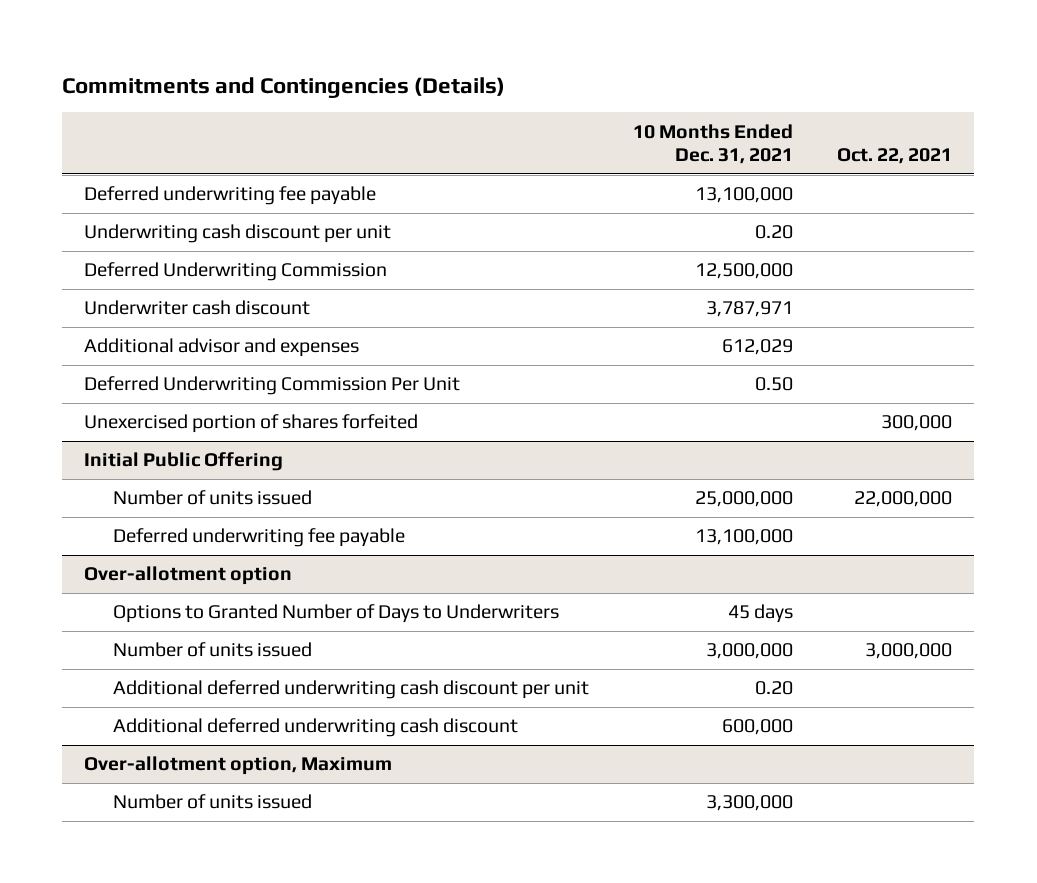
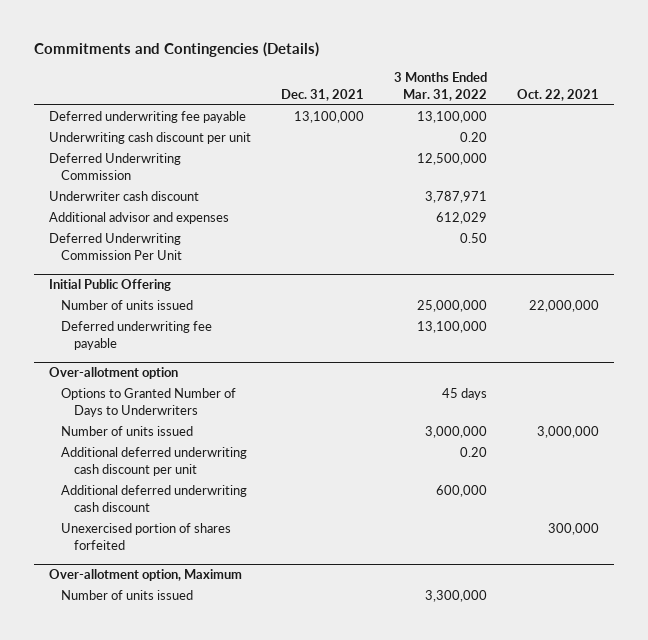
[632,123,793,165] 10 Months Ended Dec. 31, 2021 -> none
none -> [281,88,365,101] Dec. 31, 2021
none -> [394,72,488,101] 3 Months Ended Mar. 31, 2022
[84,414,419,434] Unexercised portion of shares forfeited -> none
none -> [61,523,232,550] Unexercised portion of shares forfeited

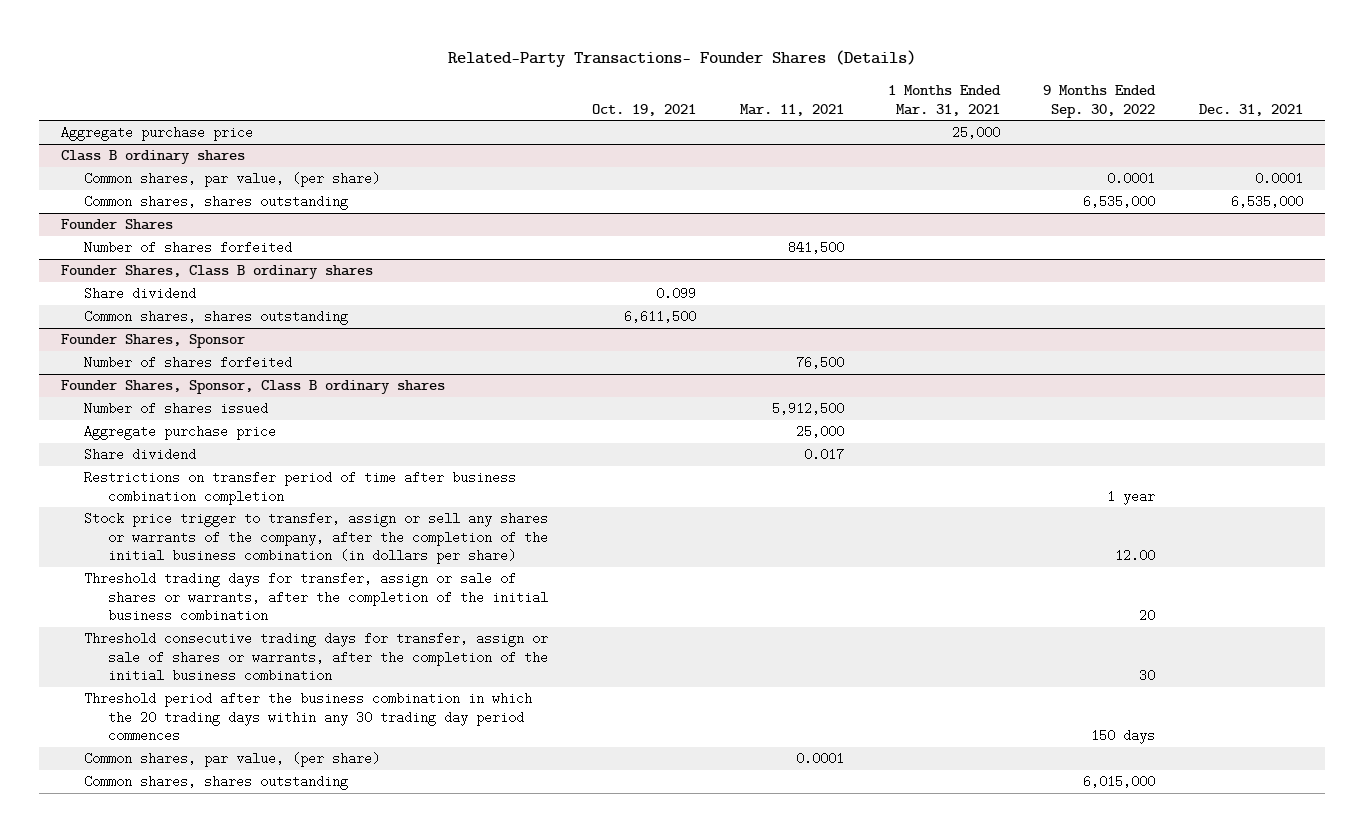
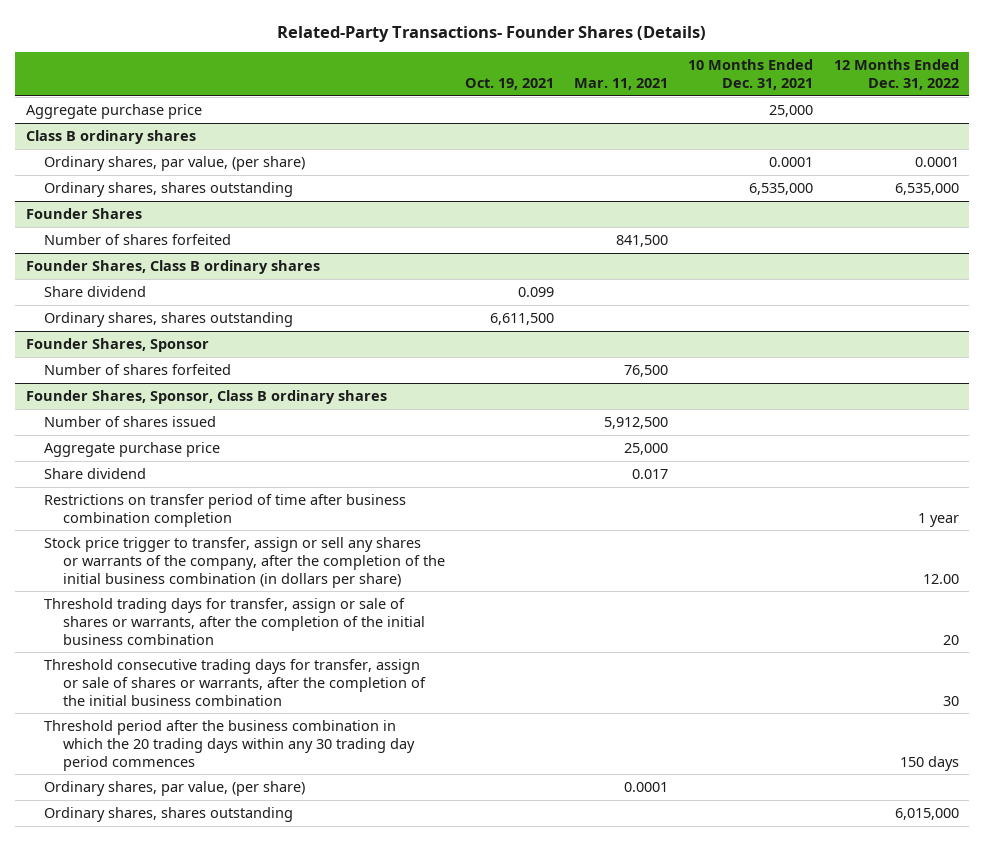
[887,85,1001,116] 1 Months Ended Mar. 31, 2021 -> none
[1043,85,1157,118] 9 Months Ended Sep. 30, 2022 -> none
[1199,103,1304,116] Dec. 31, 2021 -> none
none -> [688,59,814,91] 10 Months Ended Dec. 31, 2021
none -> [833,59,959,91] 12 Months Ended Dec. 31, 2022
[84,172,381,188] Common shares, par value, (per share) -> [44,156,306,172] Ordinary shares, par value, (per share)
[84,195,349,211] Common shares, shares outstanding -> [44,182,294,198] Ordinary shares, shares outstanding
[84,310,349,326] Common shares, shares outstanding -> [44,312,294,328] Ordinary shares, shares outstanding
[84,752,381,768] Common shares, par value, (per share) -> [44,781,306,797] Ordinary shares, par value, (per share)
[84,775,349,791] Common shares, shares outstanding -> [44,807,294,823] Ordinary shares, shares outstanding

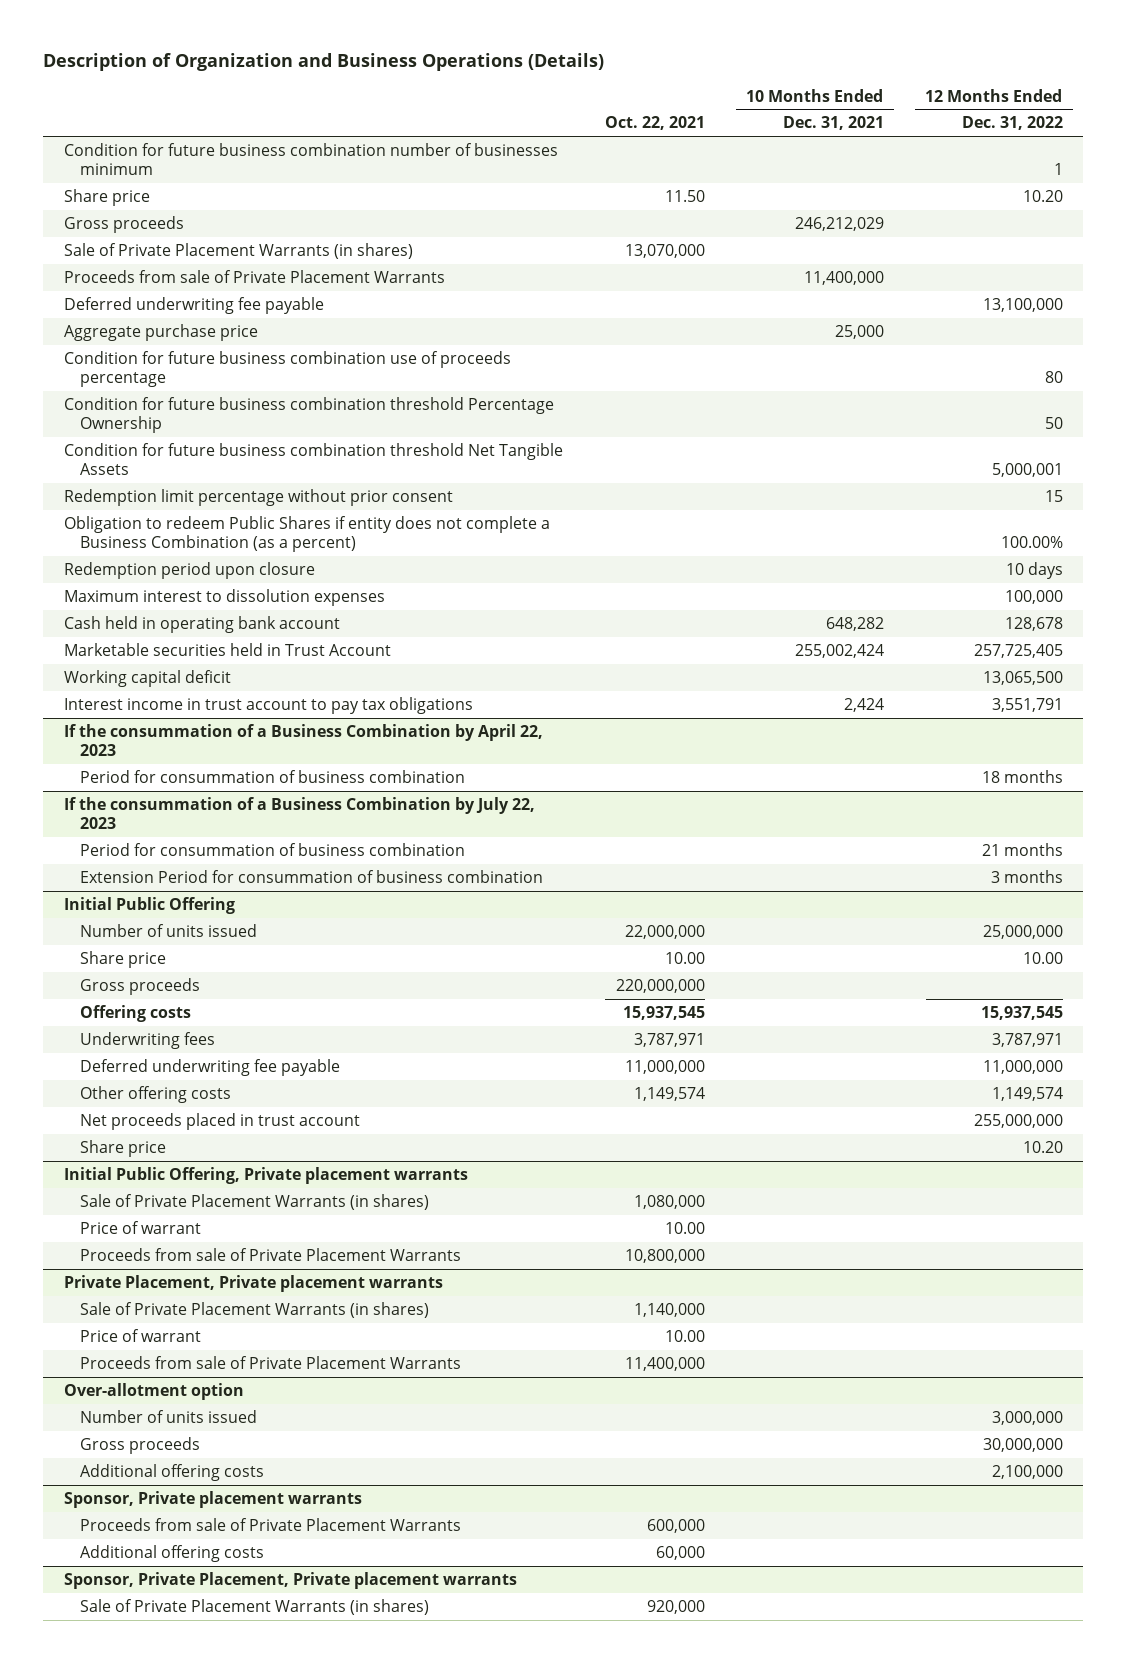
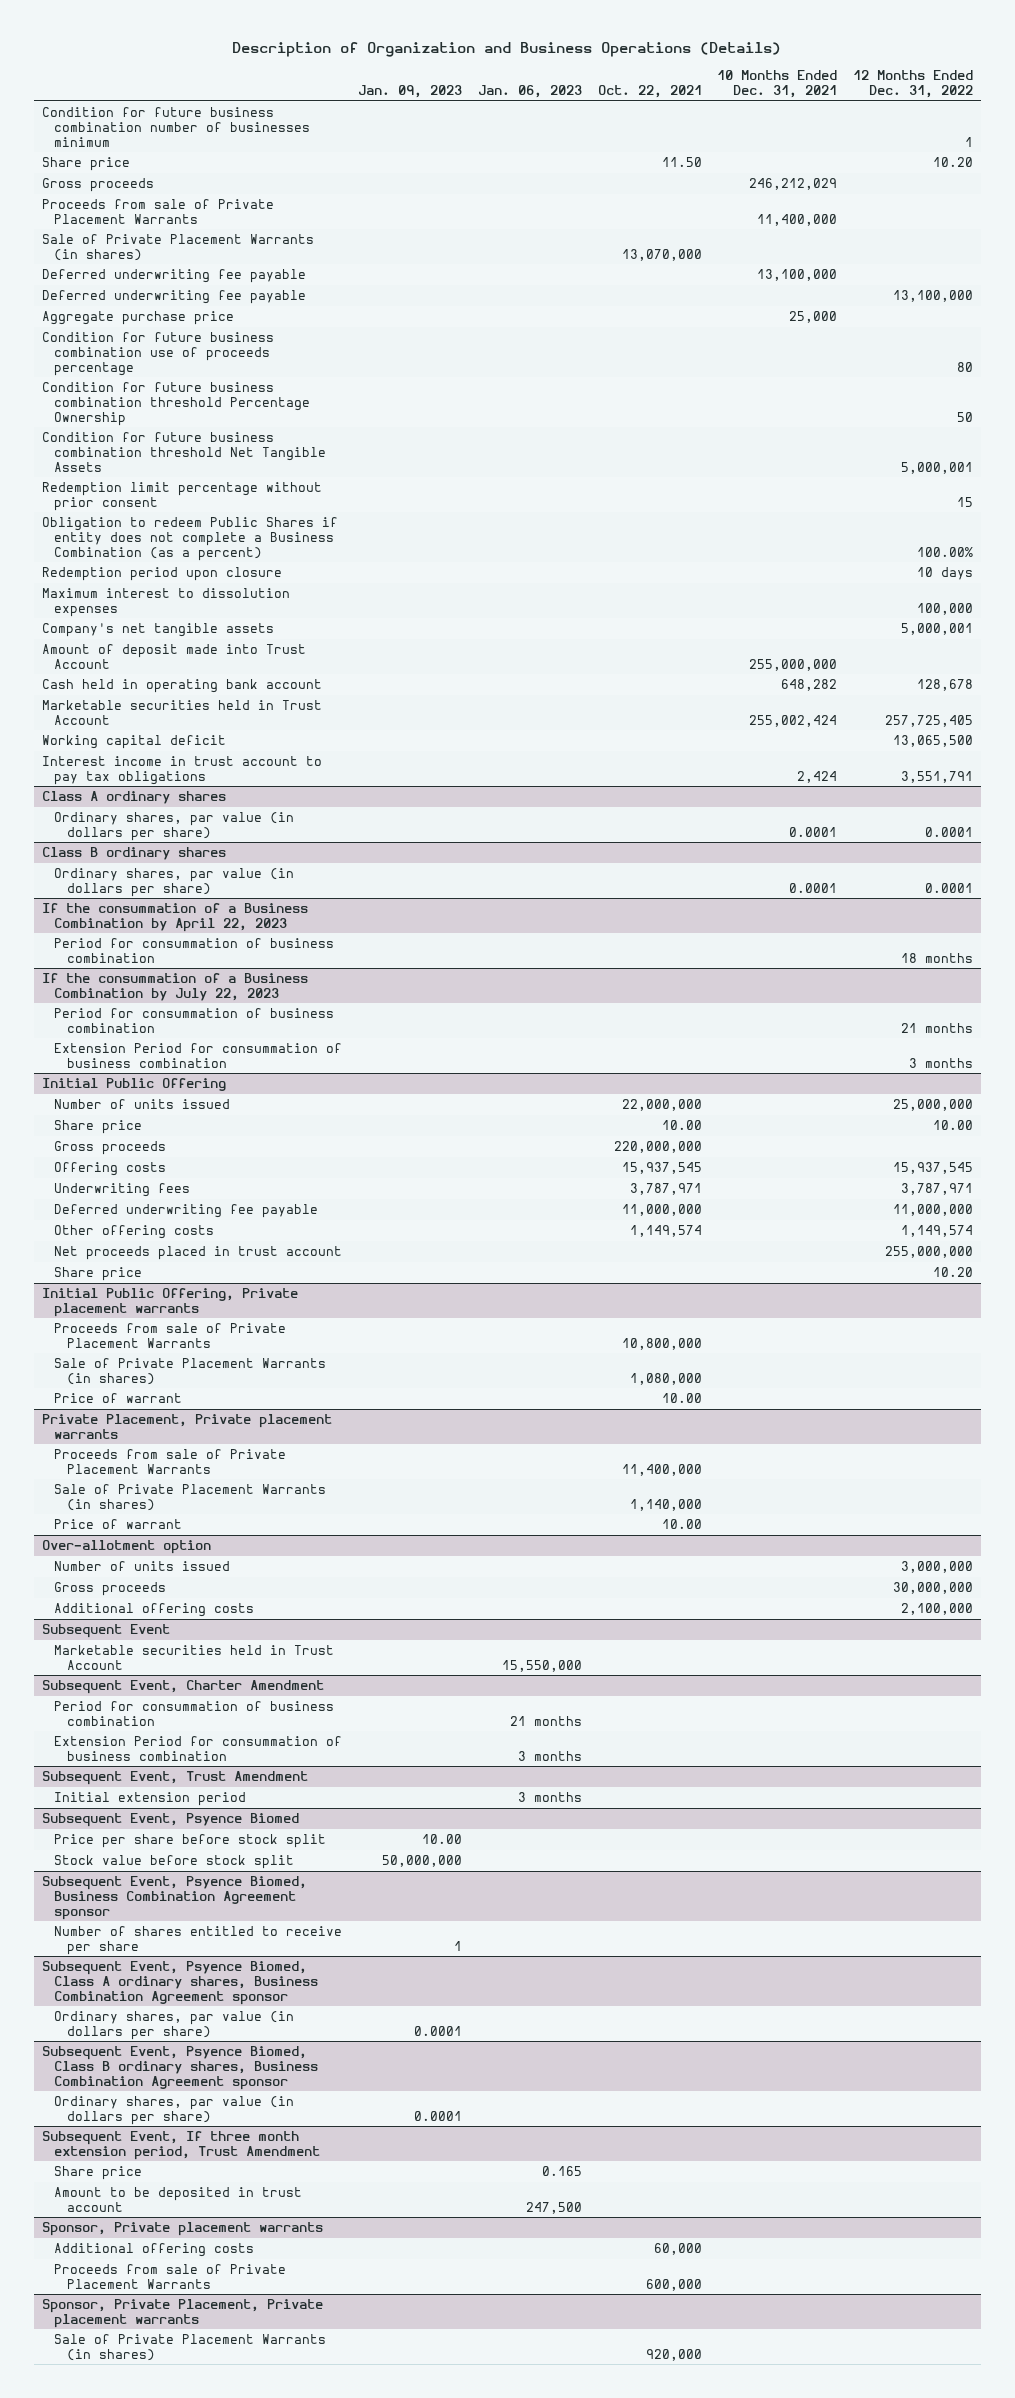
none -> [357,84,462,98] Jan. 09, 2023
none -> [477,84,582,98] Jan. 06, 2023
[64,242,414,259] Sale of Private Placement Warrants (in shares) -> [41,234,314,261] Sale of Private Placement Warrants (in shares)
none -> [41,269,306,284] Deferred underwriting fee payable
none -> [41,623,274,638] Company's net tangible assets
none -> [41,644,306,669] Amount of deposit made into Trust Account
none -> [41,791,226,805] Class A ordinary shares
none -> [54,812,295,841] Ordinary shares, par value (in dollars per share)
none -> [41,847,226,861] Class B ordinary shares
none -> [54,868,295,897] Ordinary shares, par value (in dollars per share)
[80,1247,462,1261] Proceeds from sale of Private Placement Warrants -> [54,1323,287,1348] Proceeds from sale of Private Placement Warrants
[80,1355,462,1369] Proceeds from sale of Private Placement Warrants -> [54,1449,287,1474] Proceeds from sale of Private Placement Warrants
none -> [41,1624,170,1639] Subsequent Event
none -> [54,1645,335,1670] Marketable securities held in Trust Account
none -> [41,1680,324,1695] Subsequent Event, Charter Amendment
none -> [54,1701,335,1726] Period for consummation of business combination
none -> [54,1736,343,1761] Extension Period for consummation of business combination
none -> [41,1771,308,1786] Subsequent Event, Trust Amendment
none -> [54,1792,247,1807] Initial extension period
none -> [41,1813,299,1828] Subsequent Event, Psyence Biomed
none -> [54,1834,327,1849] Price per share before stock split
none -> [54,1855,295,1870] Stock value before stock split
none -> [41,1876,307,1920] Subsequent Event, Psyence Biomed, Business Combination Agreement sponsor
none -> [54,1926,343,1955] Number of shares entitled to receive per share
none -> [41,1961,319,2005] Subsequent Event, Psyence Biomed, Class A ordinary shares, Business Combination Agreement sponsor
none -> [54,2011,295,2040] Ordinary shares, par value (in dollars per share)
none -> [41,2046,319,2090] Subsequent Event, Psyence Biomed, Class B ordinary shares, Business Combination Agreement sponsor
none -> [54,2096,295,2125] Ordinary shares, par value (in dollars per share)
none -> [41,2131,321,2160] Subsequent Event, If three month extension period, Trust Amendment
none -> [54,2166,143,2181] Share price
none -> [54,2187,303,2212] Amount to be deposited in trust account
[80,1517,462,1531] Proceeds from sale of Private Placement Warrants -> [54,2264,287,2289] Proceeds from sale of Private Placement Warrants

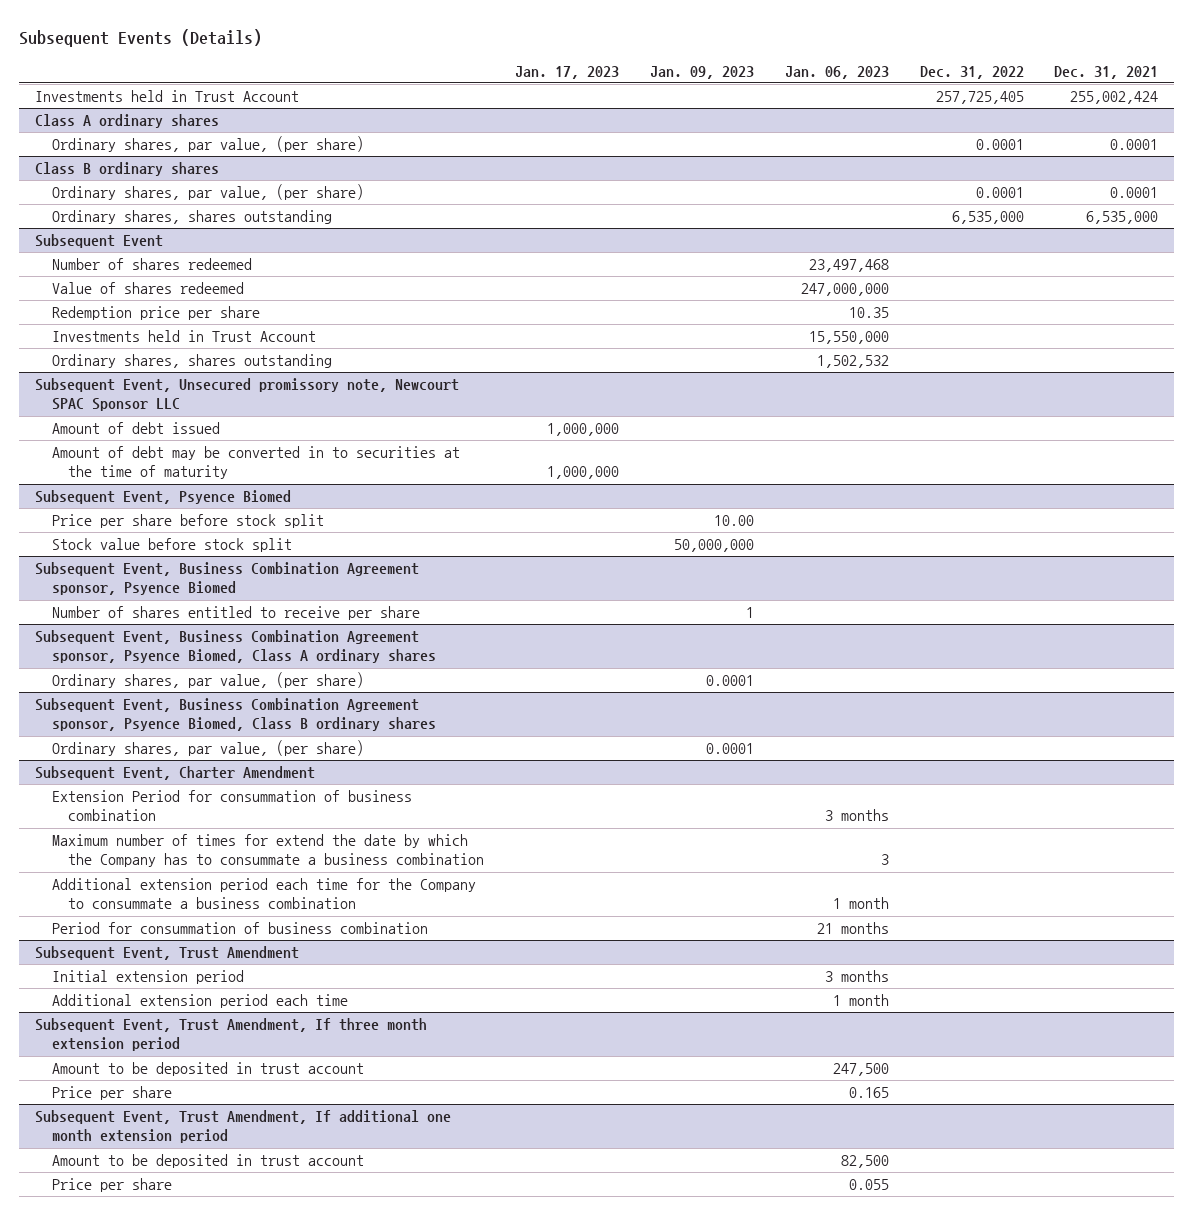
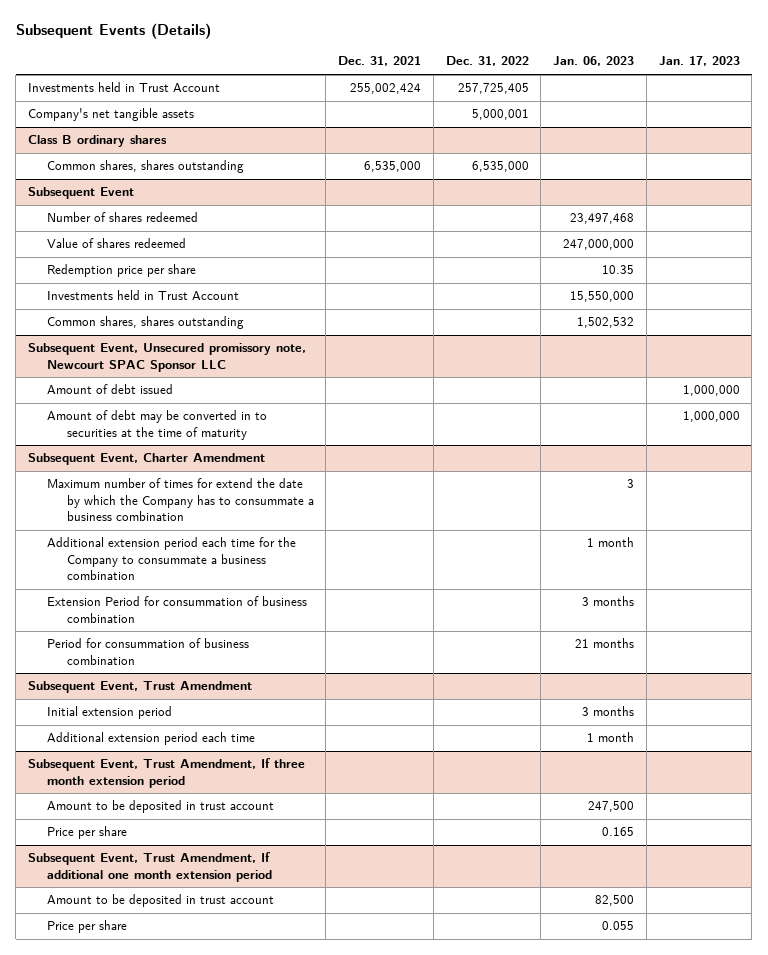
[650,65,755,79] Jan. 09, 2023 -> none
[34,114,219,129] Class A ordinary shares -> none
[51,136,364,153] Ordinary shares, par value, (per share) -> none
none -> [28,108,195,122] Company's net tangible assets
[51,184,364,201] Ordinary shares, par value, (per share) -> none
[51,210,332,225] Ordinary shares, shares outstanding -> [47,160,245,174] Common shares, shares outstanding
[51,354,332,369] Ordinary shares, shares outstanding -> [47,316,245,330] Common shares, shares outstanding
[34,490,291,505] Subsequent Event, Psyence Biomed -> none
[51,514,324,529] Price per share before stock split -> none
[51,538,292,553] Stock value before stock split -> none
[34,562,419,596] Subsequent Event, Business Combination Agreement sponsor, Psyence Biomed -> none
[51,606,420,621] Number of shares entitled to receive per share -> none
[34,630,436,664] Subsequent Event, Business Combination Agreement sponsor, Psyence Biomed, Class A ordinary shares -> none
[51,672,364,689] Ordinary shares, par value, (per share) -> none
[34,698,436,732] Subsequent Event, Business Combination Agreement sponsor, Psyence Biomed, Class B ordinary shares -> none
[51,740,364,757] Ordinary shares, par value, (per share) -> none
[51,790,412,822] Extension Period for consummation of business combination -> [47,596,308,623] Extension Period for consummation of business combination

